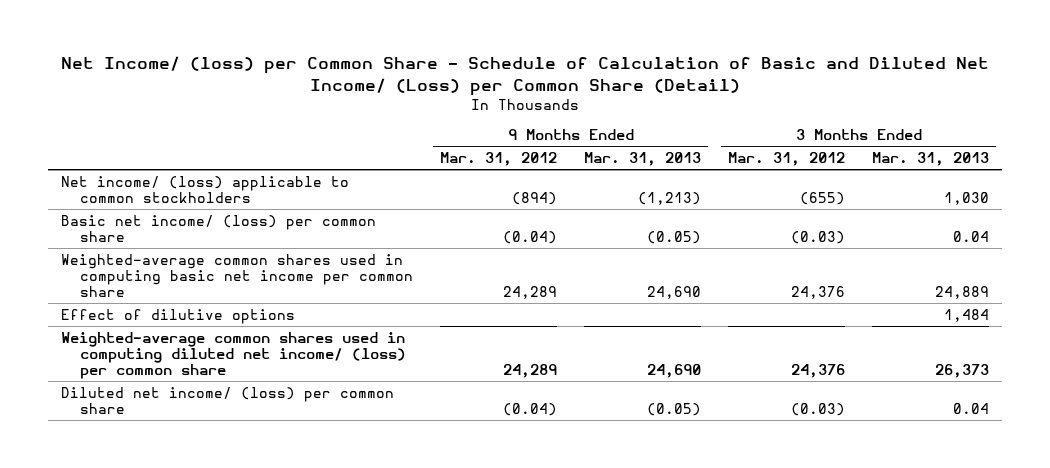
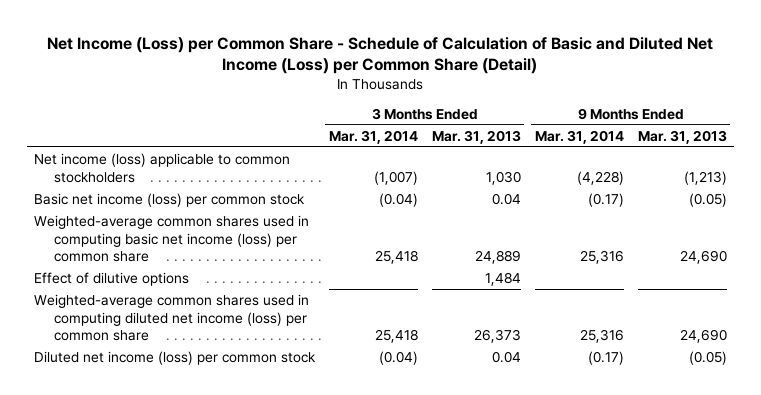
[61,56,990,96] Net Income/ (loss) per Common Share - Schedule of Calculation of Basic and Diluted Net Income/ (Loss) per Common Share (Detail) -> [47,36,714,75] Net Income (Loss) per Common Share - Schedule of Calculation of Basic and Diluted Net Income (Loss) per Common Share (Detail)
[440,152,558,167] Mar. 31, 2012 -> none
[728,152,846,167] Mar. 31, 2012 -> none
none -> [328,129,418,144] Mar. 31, 2014
none -> [534,129,624,144] Mar. 31, 2014
[61,175,350,203] Net income/ (loss) applicable to common stockholders -> [33,152,290,183] Net income (loss) applicable to common stockholders
[61,214,377,242] Basic net income/ (loss) per common share -> [33,192,305,207] Basic net income (loss) per common stock
[61,253,414,297] Weighted-average common shares used in computing basic net income per common share -> [33,214,309,263] Weighted-average common shares used in computing basic net income (loss) per common share
[61,331,407,379] Weighted-average common shares used in computing diluted net income/ (loss) per common share -> [33,293,309,342] Weighted-average common shares used in computing diluted net income (loss) per common share
[61,386,395,414] Diluted net income/ (loss) per common share -> [33,350,316,365] Diluted net income (loss) per common stock

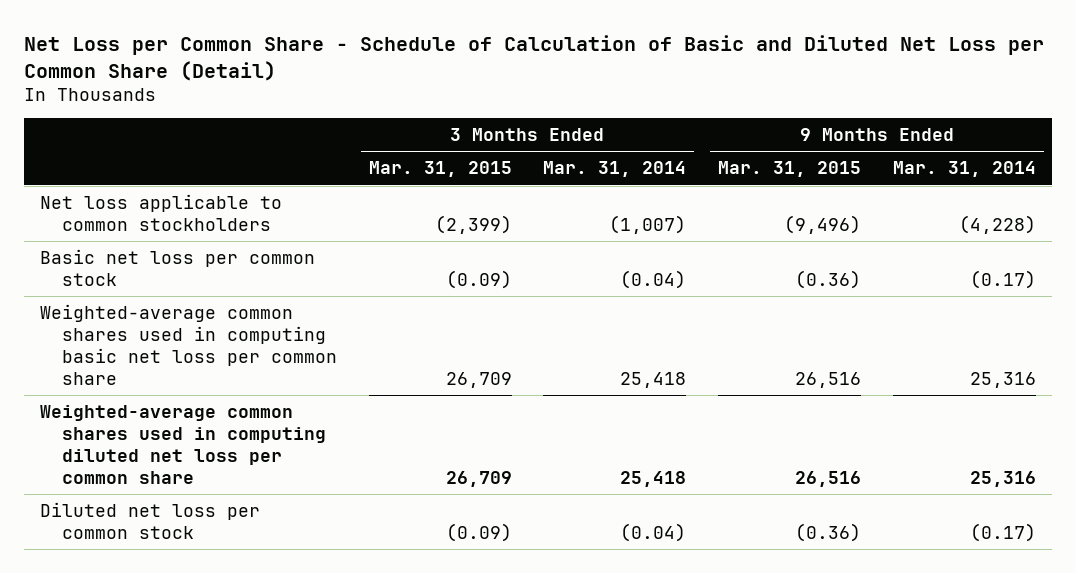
[47,36,714,75] Net Income (Loss) per Common Share - Schedule of Calculation of Basic and Diluted Net Income (Loss) per Common Share (Detail) -> [23,34,1044,81] Net Loss per Common Share - Schedule of Calculation of Basic and Diluted Net Loss per Common Share (Detail)
[431,129,521,144] Mar. 31, 2013 -> none
[637,129,727,144] Mar. 31, 2013 -> none
none -> [368,161,512,178] Mar. 31, 2015
none -> [718,161,862,178] Mar. 31, 2015
[33,271,189,286] Effect of dilutive options -> none
[33,152,290,183] Net income (loss) applicable to common stockholders -> [39,193,282,232] Net loss applicable to common stockholders
[33,192,305,207] Basic net income (loss) per common stock -> [39,248,315,287] Basic net loss per common stock
[33,214,309,263] Weighted-average common shares used in computing basic net income (loss) per common share -> [39,303,337,386] Weighted-average common shares used in computing basic net loss per common share
[33,293,309,342] Weighted-average common shares used in computing diluted net income (loss) per common share -> [39,404,326,485] Weighted-average common shares used in computing diluted net loss per common share
[33,350,316,365] Diluted net income (loss) per common stock -> [39,501,260,540] Diluted net loss per common stock

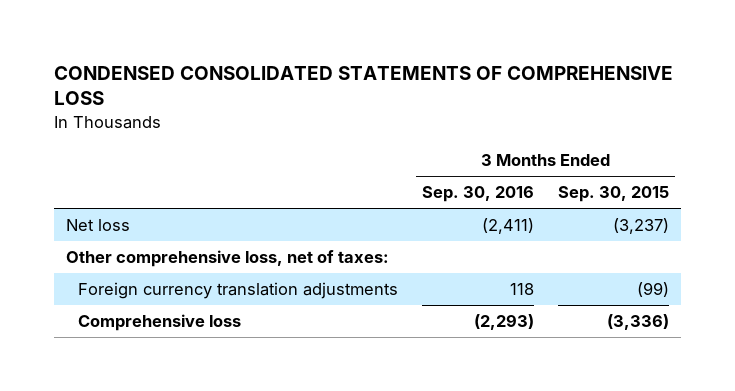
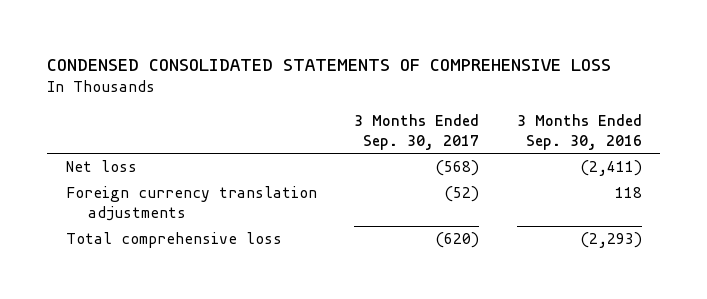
[558,186,670,203] Sep. 30, 2015 -> none
none -> [354,114,480,150] 3 Months Ended Sep. 30, 2017
[66,250,390,268] Other comprehensive loss, net of taxes: -> none
[77,314,241,332] Comprehensive loss -> [65,232,282,249] Total comprehensive loss

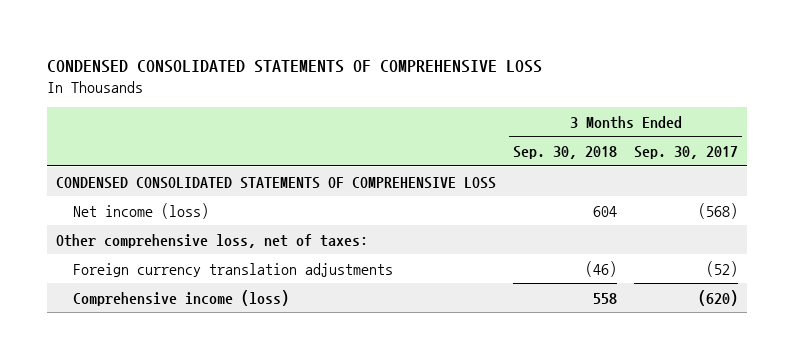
[516,114,642,150] 3 Months Ended Sep. 30, 2016 -> none
none -> [512,146,617,160] Sep. 30, 2018
none -> [55,176,496,189] CONDENSED CONSOLIDATED STATEMENTS OF COMPREHENSIVE LOSS
[65,160,137,173] Net loss -> [72,202,209,219] Net income (loss)
none -> [55,233,368,248] Other comprehensive loss, net of taxes:
[65,232,282,249] Total comprehensive loss -> [72,289,289,306] Comprehensive income (loss)

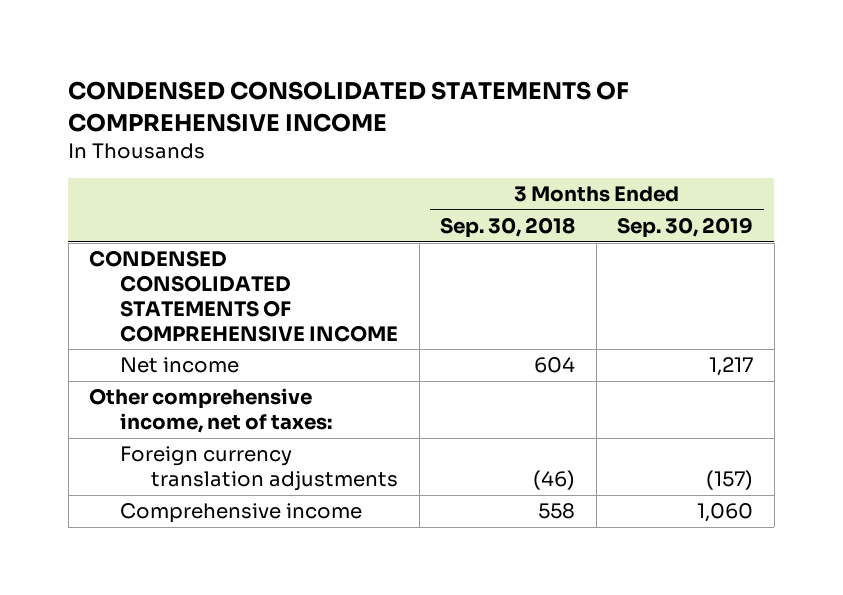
[47,60,543,74] CONDENSED CONSOLIDATED STATEMENTS OF COMPREHENSIVE LOSS -> [68,81,630,132] CONDENSED CONSOLIDATED STATEMENTS OF COMPREHENSIVE INCOME
[634,146,739,160] Sep. 30, 2017 -> none
none -> [617,217,754,239] Sep. 30, 2019
[55,176,496,189] CONDENSED CONSOLIDATED STATEMENTS OF COMPREHENSIVE LOSS -> [89,250,399,342] CONDENSED CONSOLIDATED STATEMENTS OF COMPREHENSIVE INCOME
[72,202,209,219] Net income (loss) -> [120,357,240,374] Net income
[55,233,368,248] Other comprehensive loss, net of taxes: -> [89,388,333,434] Other comprehensive income, net of taxes:
[72,289,289,306] Comprehensive income (loss) -> [120,503,363,524] Comprehensive income

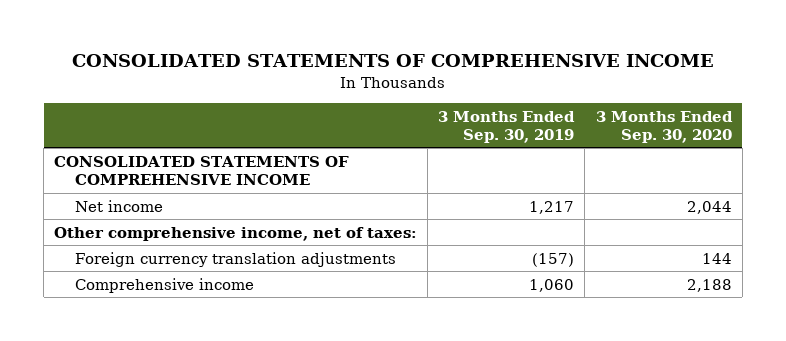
[68,81,630,132] CONDENSED CONSOLIDATED STATEMENTS OF COMPREHENSIVE INCOME -> [71,54,714,68] CONSOLIDATED STATEMENTS OF COMPREHENSIVE INCOME
[440,217,576,239] Sep. 30, 2018 -> none
none -> [595,110,733,143] 3 Months Ended Sep. 30, 2020
[89,250,399,342] CONDENSED CONSOLIDATED STATEMENTS OF COMPREHENSIVE INCOME -> [54,155,350,185] CONSOLIDATED STATEMENTS OF COMPREHENSIVE INCOME

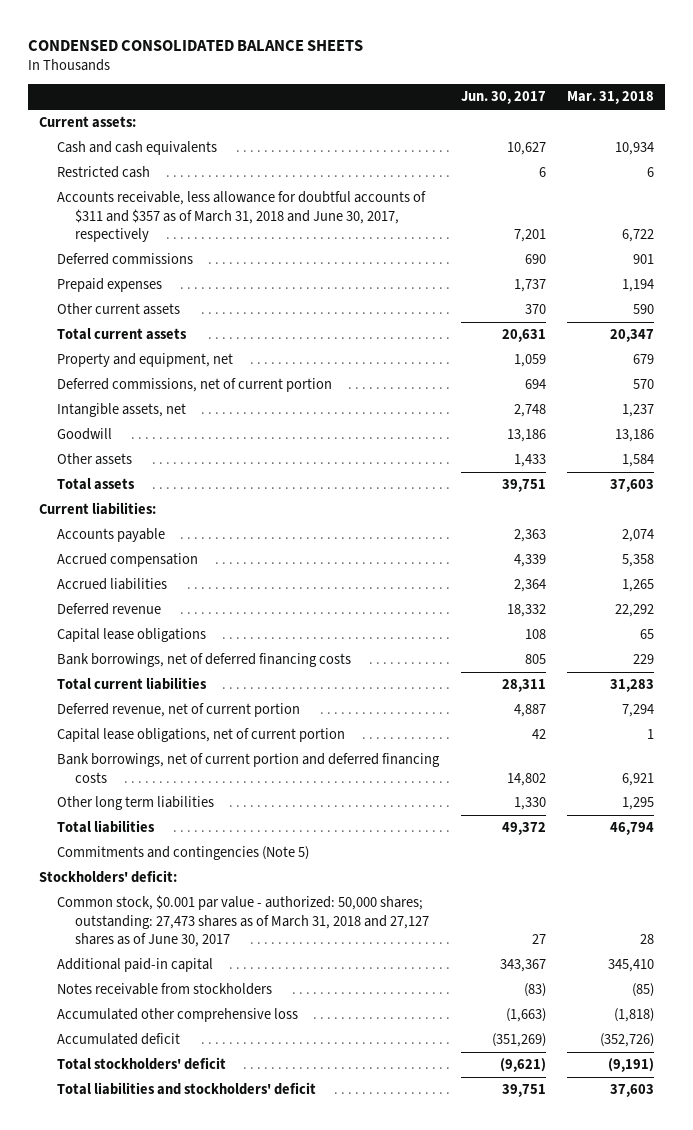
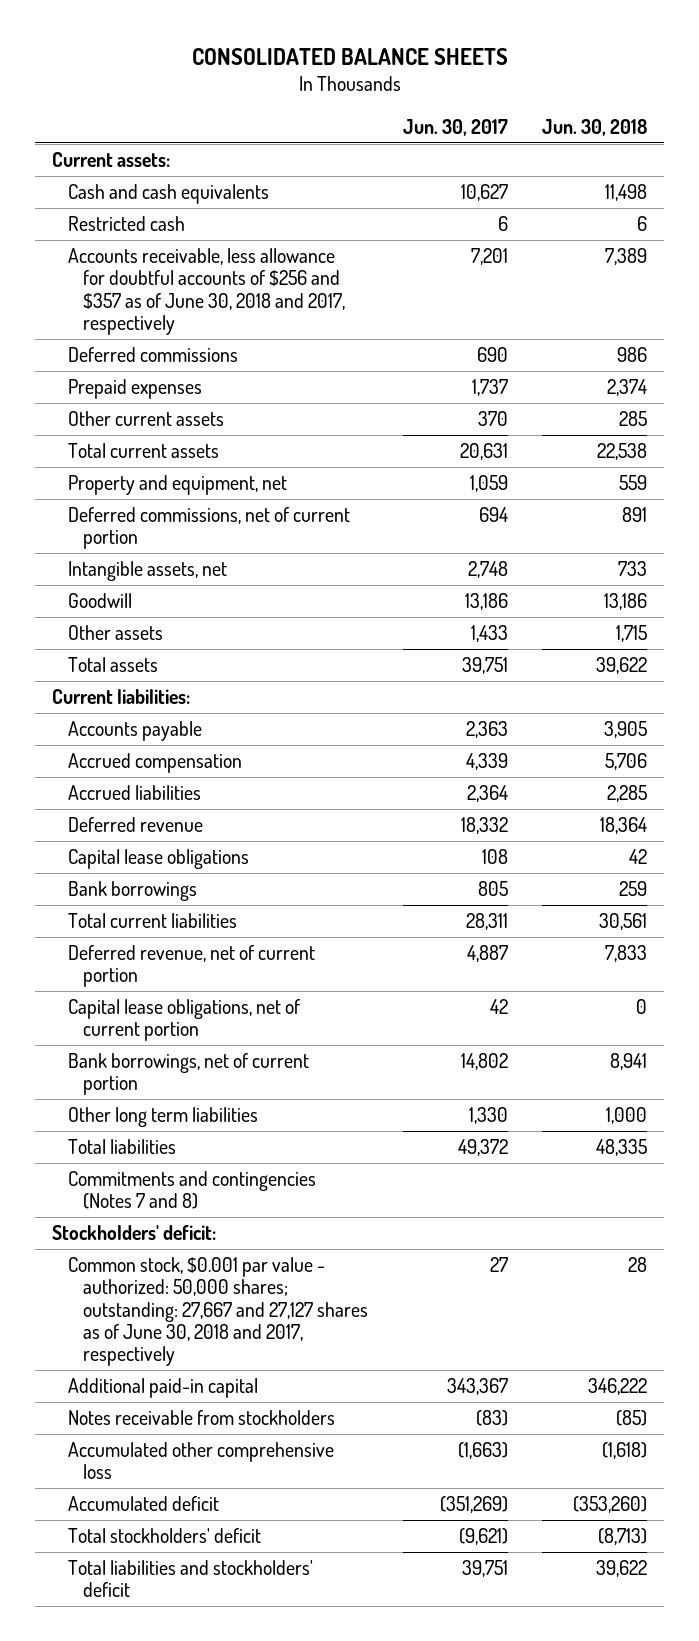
[28,39,364,51] CONDENSED CONSOLIDATED BALANCE SHEETS -> [191,47,508,65] CONSOLIDATED BALANCE SHEETS
[567,91,655,105] Mar. 31, 2018 -> none
none -> [542,118,648,136] Jun. 30, 2018
[57,191,427,243] Accounts receivable, less allowance for doubtful accounts of $311 and $357 as of March 31, 2018 and June 30, 2017, respectively -> [67,248,346,336] Accounts receivable, less allowance for doubtful accounts of $256 and $357 as of June 30, 2018 and 2017, respectively
[57,653,352,668] Bank borrowings, net of deferred financing costs -> [67,881,197,902] Bank borrowings
[57,753,441,783] Bank borrowings, net of current portion and deferred financing costs -> [67,1053,309,1096] Bank borrowings, net of current portion
[57,846,310,861] Commitments and contingencies (Note 5) -> [67,1171,316,1210] Commitments and contingencies (Notes 7 and 8)
[57,895,430,948] Common stock, $0.001 par value - authorized: 50,000 shares; outstanding: 27,473 shares as of March 31, 2018 and 27,127 shares as of June 30, 2017 -> [67,1257,369,1367] Common stock, $0.001 par value - authorized: 50,000 shares; outstanding: 27,667 and 27,127 shares as of June 30, 2018 and 2017, respectively

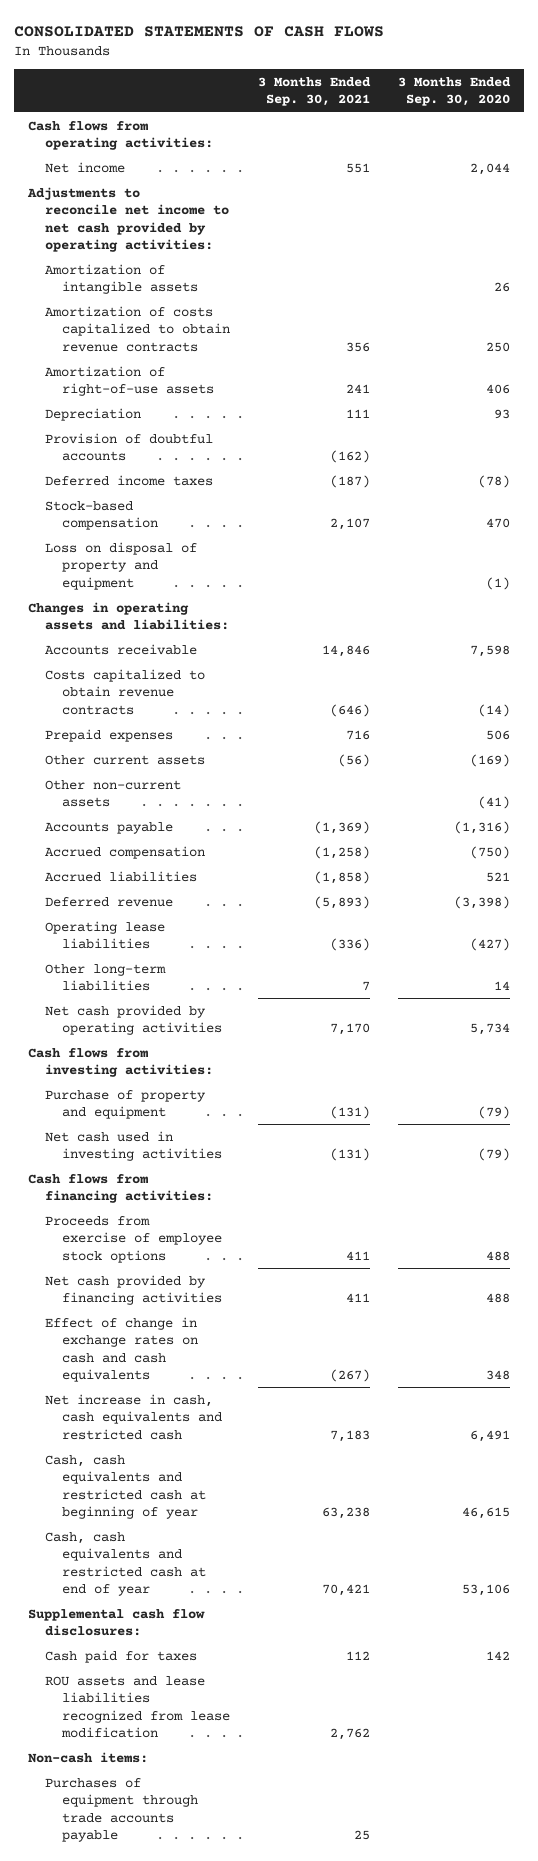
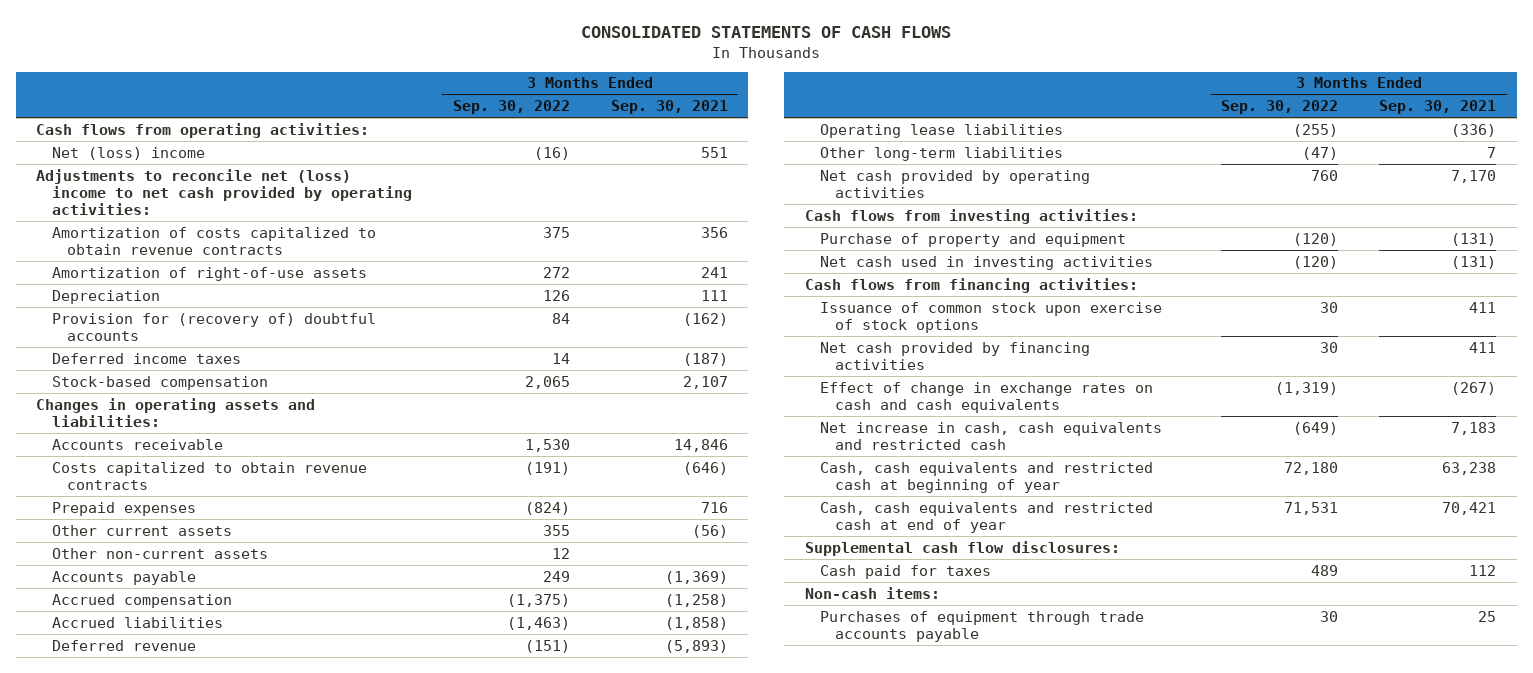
[398,76,512,107] 3 Months Ended Sep. 30, 2020 -> none
none -> [452,100,570,115] Sep. 30, 2022
[45,263,199,295] Amortization of intangible assets -> none
[45,161,126,173] Net income -> [51,146,205,160] Net (loss) income
[26,186,230,253] Adjustments to reconcile net income to net cash provided by operating activities: -> [36,168,412,216] Adjustments to reconcile net (loss) income to net cash provided by operating activities:
[45,432,214,462] Provision of doubtful accounts -> [51,312,376,341] Provision for (recovery of) doubtful accounts
[45,541,198,590] Loss on disposal of property and equipment -> none
[45,1215,223,1263] Proceeds from exercise of employee stock options -> [820,301,1163,333] Issuance of common stock upon exercise of stock options
[45,1675,231,1739] ROU assets and lease liabilities recognized from lease modification -> none

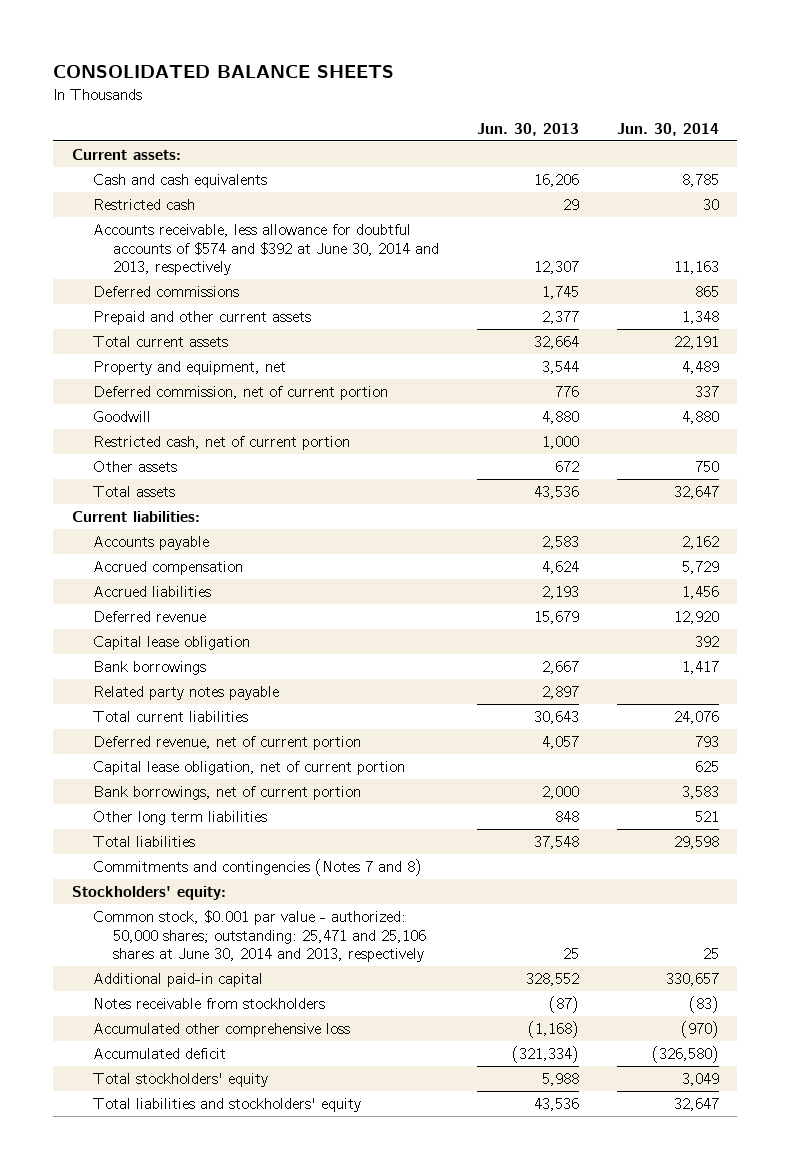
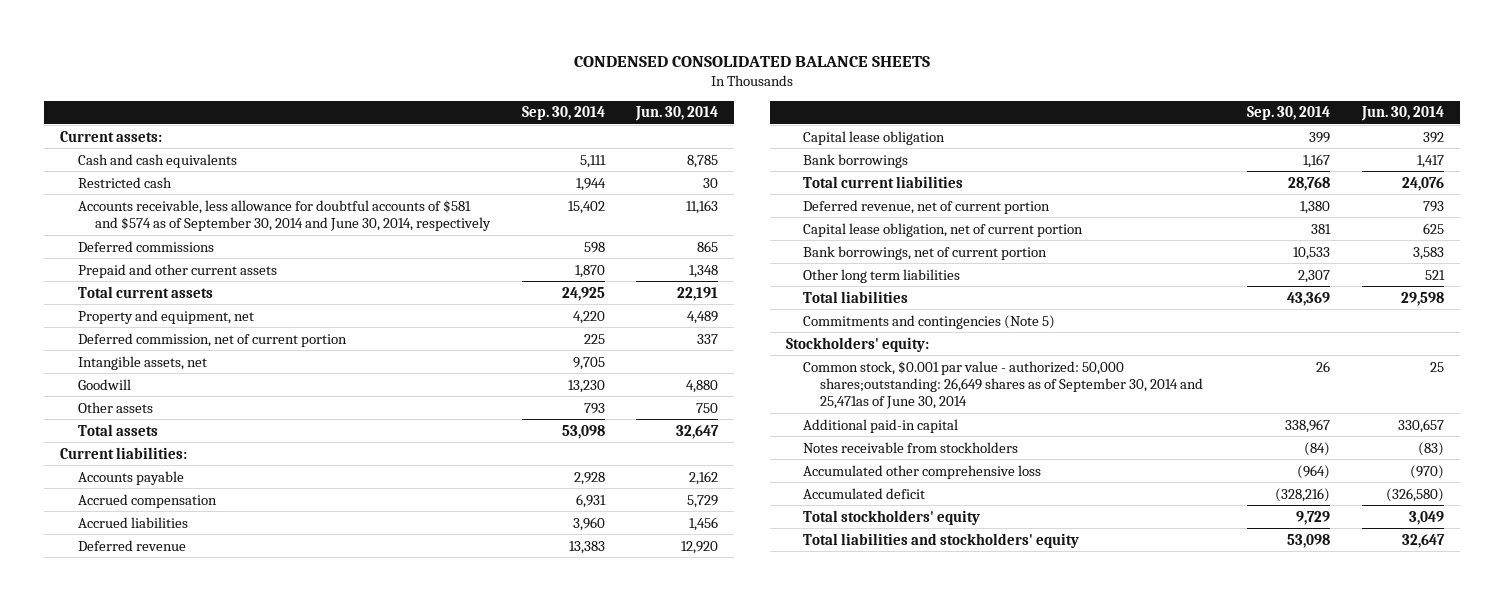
[53,65,395,79] CONSOLIDATED BALANCE SHEETS -> [574,55,931,67] CONDENSED CONSOLIDATED BALANCE SHEETS
[476,122,579,136] Jun. 30, 2013 -> none
none -> [521,106,605,121] Sep. 30, 2014
[92,223,439,276] Accounts receivable, less allowance for doubtful accounts of $574 and $392 at June 30, 2014 and 2013, respectively -> [77,199,491,232] Accounts receivable, less allowance for doubtful accounts of $581 and $574 as of September 30, 2014 and June 30, 2014, respectively
none -> [77,355,207,370] Intangible assets, net
[92,435,350,450] Restricted cash, net of current portion -> none
[92,685,279,700] Related party notes payable -> none
[92,858,422,876] Commitments and contingencies (Notes 7 and 8) -> [803,314,1056,329] Commitments and contingencies (Note 5)
[92,909,426,963] Common stock, $0.001 par value - authorized: 50,000 shares; outstanding: 25,471 and 25,106 shares at June 30, 2014 and 2013, respectively -> [803,360,1204,410] Common stock, $0.001 par value - authorized: 50,000 shares;outstanding: 26,649 shares as of September 30, 2014 and 25,471as of June 30, 2014

